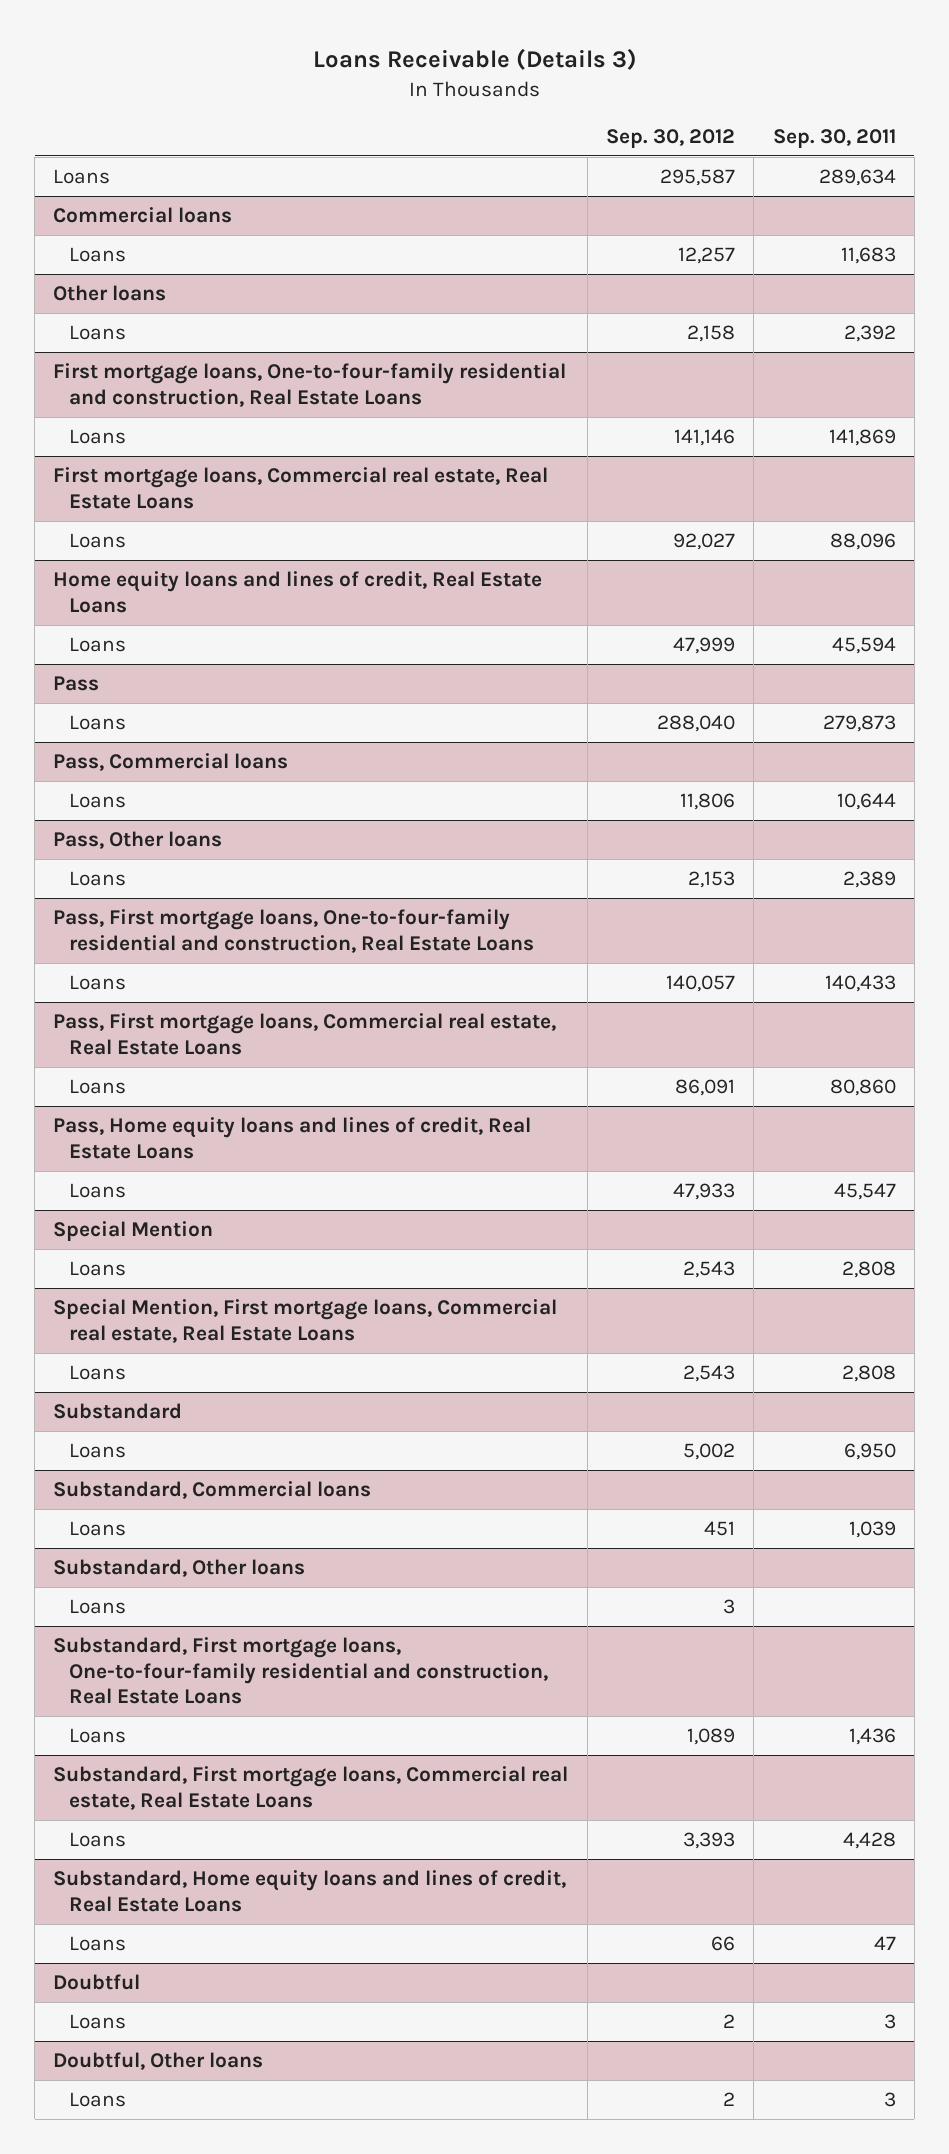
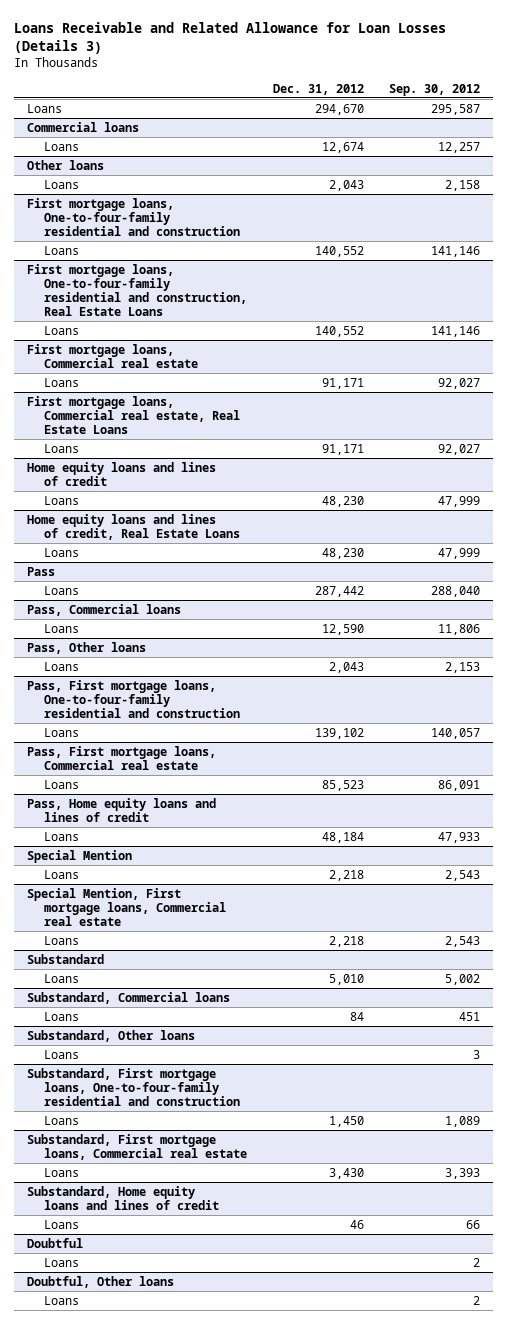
[312,48,637,71] Loans Receivable (Details 3) -> [14,21,447,55] Loans Receivable and Related Allowance for Loan Losses (Details 3)
[772,128,896,148] Sep. 30, 2011 -> none
none -> [272,83,364,95] Dec. 31, 2012
none -> [27,197,241,236] First mortgage loans, One-to-four-family residential and construction
none -> [44,245,80,255] Loans
none -> [27,343,199,368] First mortgage loans, Commercial real estate
none -> [44,377,80,387] Loans
none -> [27,461,217,486] Home equity loans and lines of credit
none -> [44,495,80,505] Loans
[53,909,534,953] Pass, First mortgage loans, One-to-four-family residential and construction, Real Estate Loans -> [27,679,241,718] Pass, First mortgage loans, One-to-four-family residential and construction
[53,1013,557,1055] Pass, First mortgage loans, Commercial real estate, Real Estate Loans -> [27,745,217,770] Pass, First mortgage loans, Commercial real estate
[53,1117,532,1159] Pass, Home equity loans and lines of credit, Real Estate Loans -> [27,797,217,822] Pass, Home equity loans and lines of credit
[53,1299,558,1343] Special Mention, First mortgage loans, Commercial real estate, Real Estate Loans -> [27,887,227,926] Special Mention, First mortgage loans, Commercial real estate
[53,1637,548,1705] Substandard, First mortgage loans, One-to-four-family residential and construction, Real Estate Loans -> [27,1067,241,1106] Substandard, First mortgage loans, One-to-four-family residential and construction
[53,1766,569,1810] Substandard, First mortgage loans, Commercial real estate, Real Estate Loans -> [27,1133,248,1160] Substandard, First mortgage loans, Commercial real estate
[53,1870,567,1912] Substandard, Home equity loans and lines of credit, Real Estate Loans -> [27,1185,220,1210] Substandard, Home equity loans and lines of credit

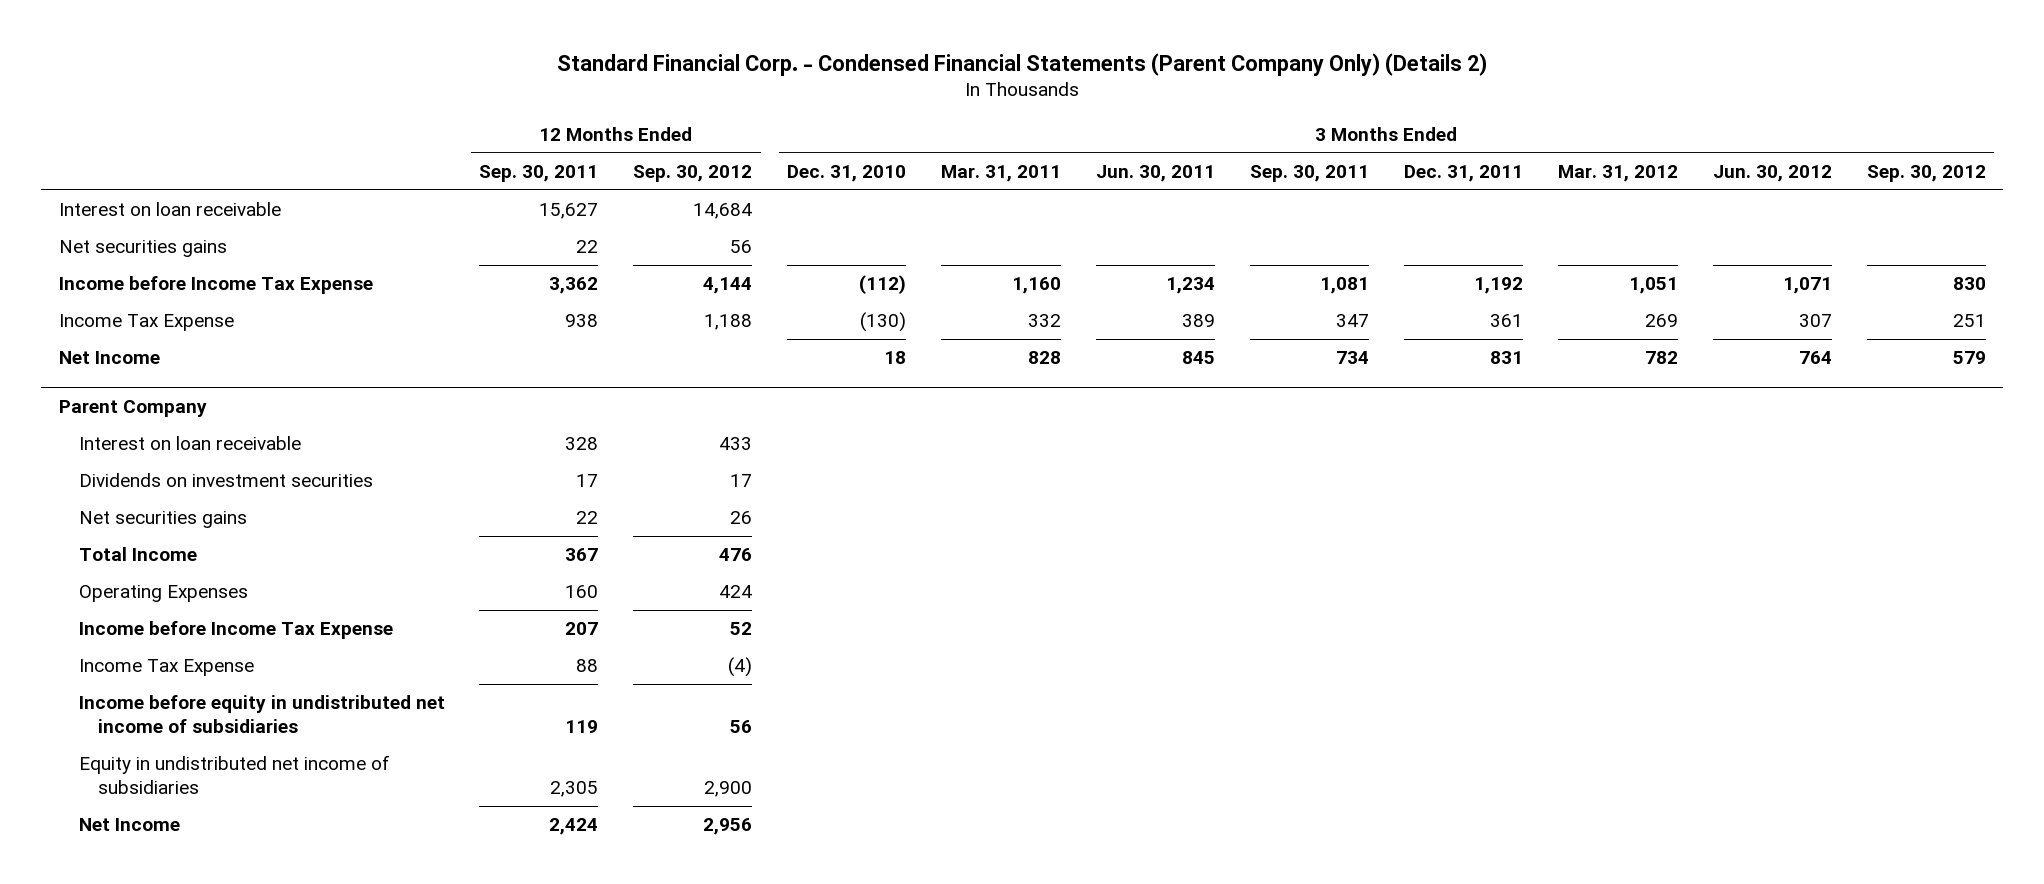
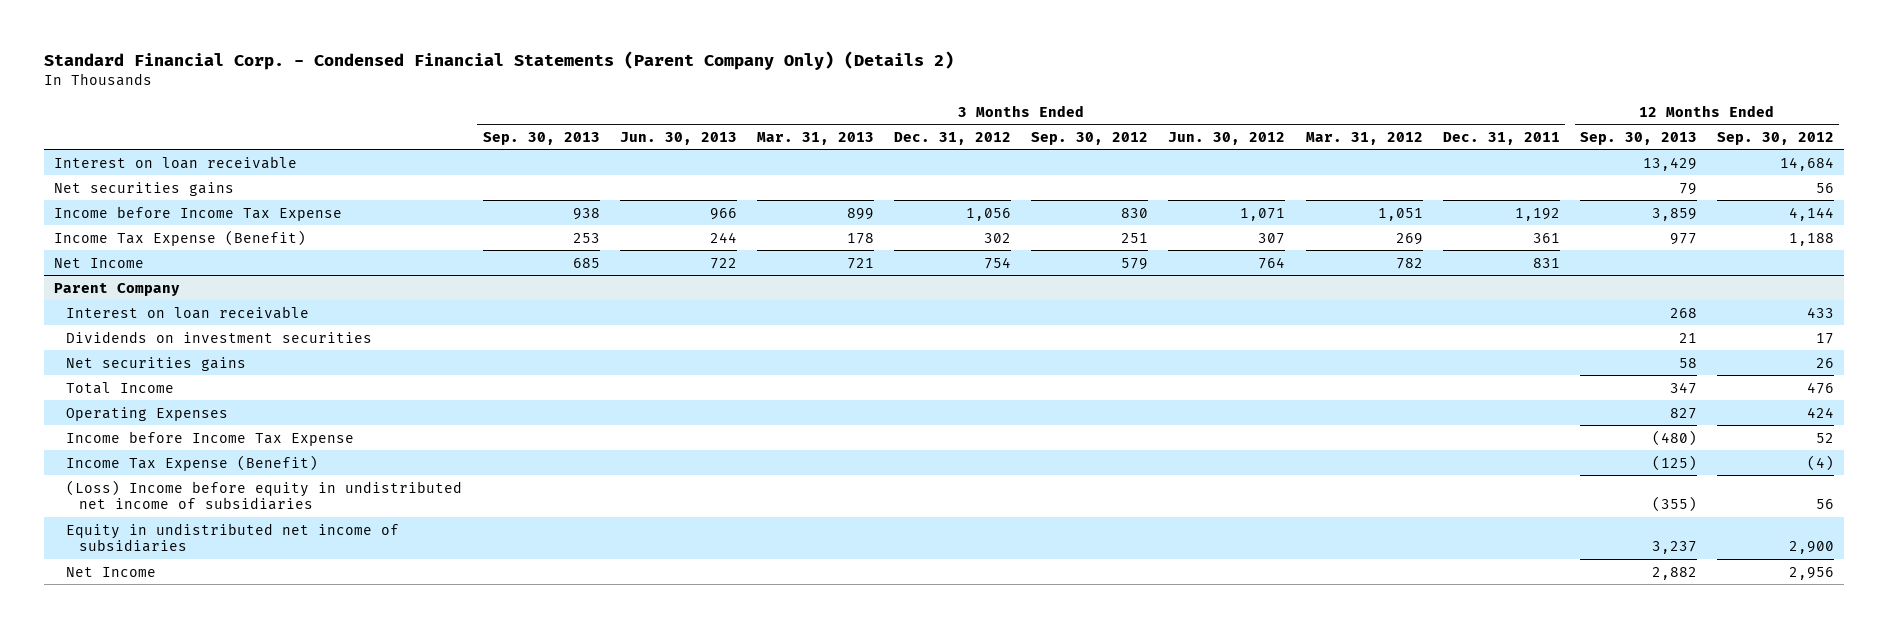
[479,164,599,182] Sep. 30, 2011 -> none
[787,164,907,182] Dec. 31, 2010 -> none
[941,164,1062,182] Mar. 31, 2011 -> none
[1096,164,1216,182] Jun. 30, 2011 -> none
[1249,164,1369,182] Sep. 30, 2011 -> none
none -> [482,131,600,145] Sep. 30, 2013
none -> [619,131,737,145] Jun. 30, 2013
none -> [756,131,874,145] Mar. 31, 2013
none -> [894,131,1012,145] Dec. 31, 2012
none -> [1580,131,1698,145] Sep. 30, 2013
[58,314,234,332] Income Tax Expense -> [53,229,306,246] Income Tax Expense (Benefit)
[78,659,254,677] Income Tax Expense -> [66,454,319,471] Income Tax Expense (Benefit)
[78,695,445,733] Income before equity in undistributed net income of subsidiaries -> [66,479,463,511] (Loss) Income before equity in undistributed net income of subsidiaries

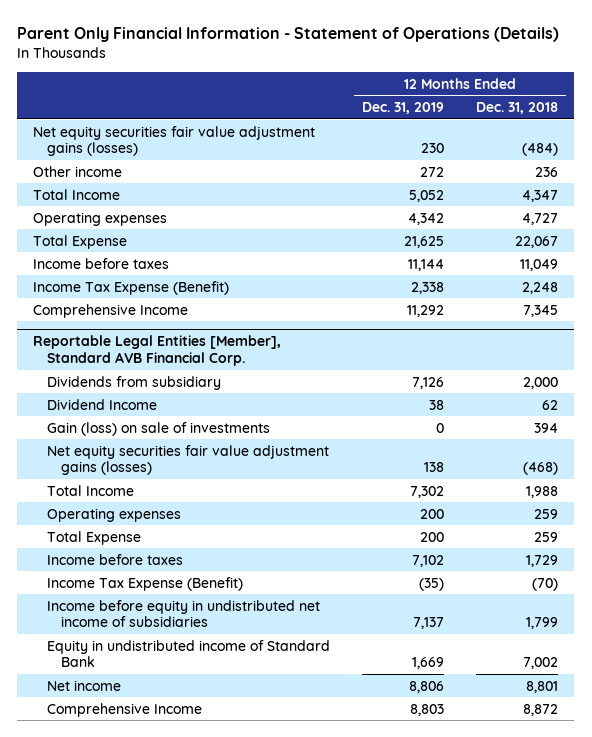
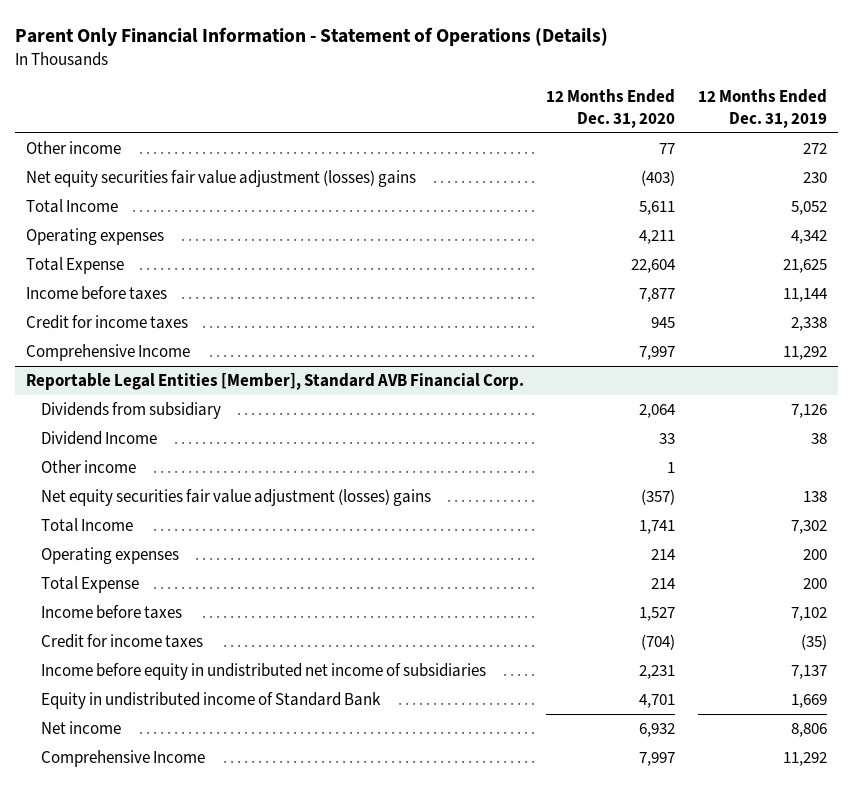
[476,102,559,115] Dec. 31, 2018 -> none
none -> [546,89,676,128] 12 Months Ended Dec. 31, 2020
[33,125,316,157] Net equity securities fair value adjustment gains (losses) -> none
none -> [26,170,417,188] Net equity securities fair value adjustment (losses) gains
[33,280,230,295] Income Tax Expense (Benefit) -> [26,315,189,330] Credit for income taxes
[47,421,271,436] Gain (loss) on sale of investments -> none
none -> [41,460,137,474] Other income
[47,444,330,476] Net equity securities fair value adjustment gains (losses) -> [41,489,432,507] Net equity securities fair value adjustment (losses) gains
[47,576,244,591] Income Tax Expense (Benefit) -> [41,634,204,649] Credit for income taxes
[410,703,445,716] 8,803 -> [782,752,827,767] 11,292

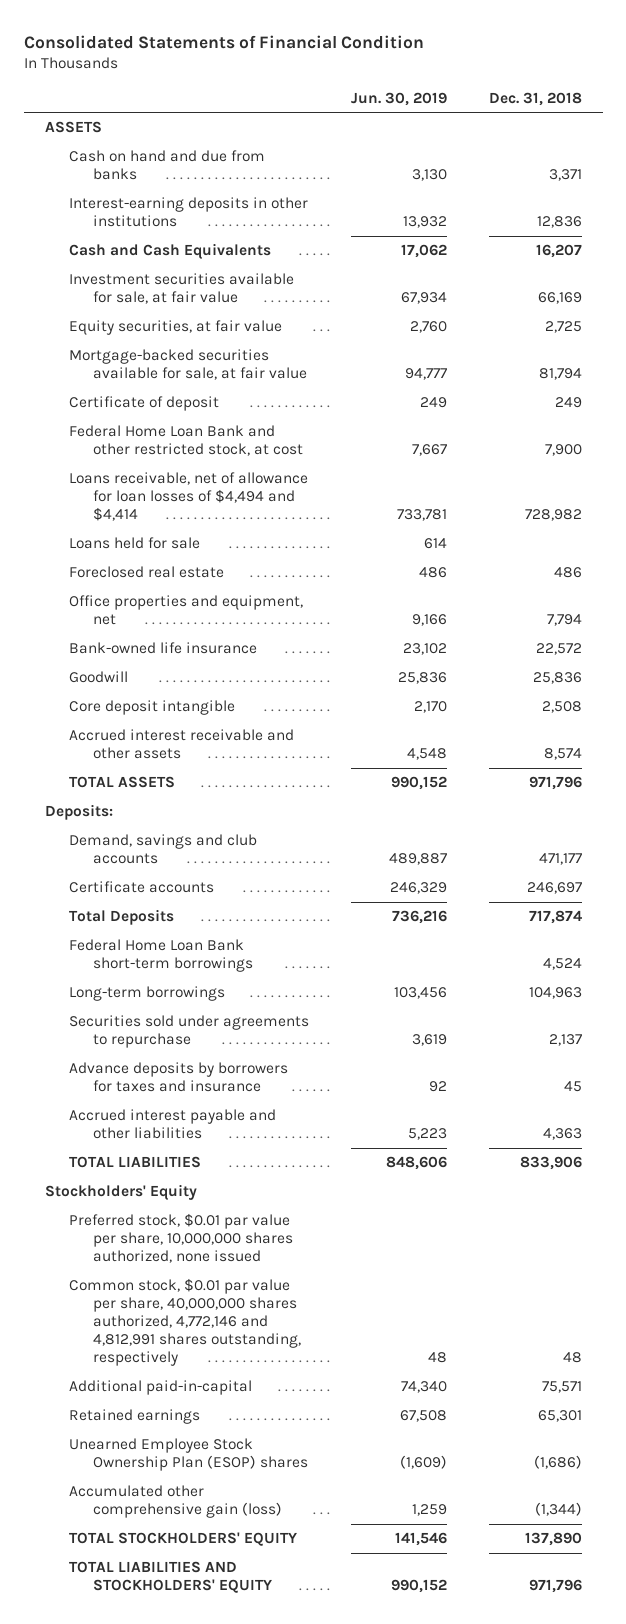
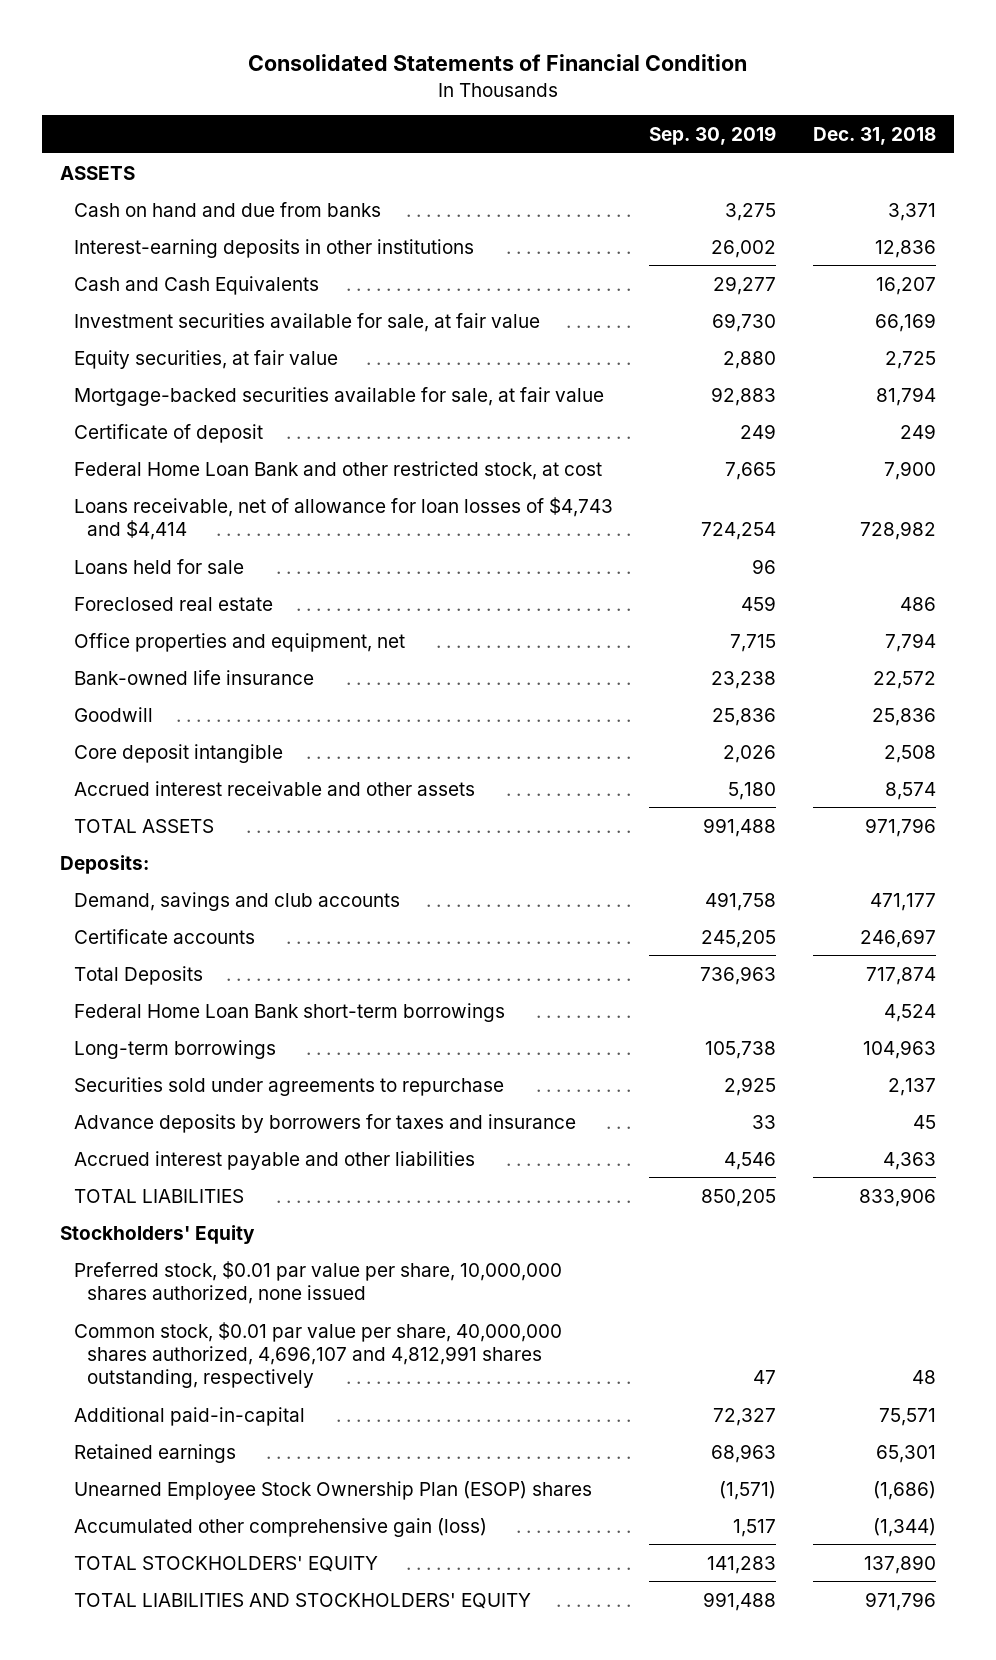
[350,91,447,106] Jun. 30, 2019 -> none
none -> [649,125,777,145] Sep. 30, 2019
[68,472,308,522] Loans receivable, net of allowance for loan losses of $4,494 and $4,414 -> [73,496,613,540] Loans receivable, net of allowance for loan losses of $4,743 and $4,414
[68,1278,302,1367] Common stock, $0.01 par value per share, 40,000,000 shares authorized, 4,772,146 and 4,812,991 shares outstanding, respectively -> [73,1321,562,1388] Common stock, $0.01 par value per share, 40,000,000 shares authorized, 4,696,107 and 4,812,991 shares outstanding, respectively

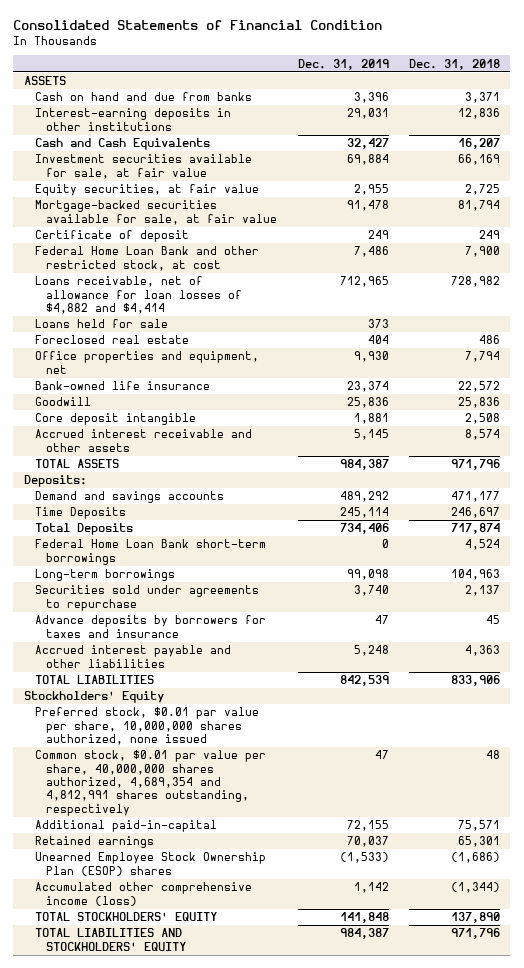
[649,125,777,145] Sep. 30, 2019 -> none
none -> [297,58,389,70] Dec. 31, 2019
[73,496,613,540] Loans receivable, net of allowance for loan losses of $4,743 and $4,414 -> [34,276,242,314] Loans receivable, net of allowance for loan losses of $4,882 and $4,414
[73,891,400,911] Demand, savings and club accounts -> [34,491,224,504] Demand and savings accounts
[73,928,255,944] Certificate accounts -> [34,507,126,520] Time Deposits
[73,1321,562,1388] Common stock, $0.01 par value per share, 40,000,000 shares authorized, 4,696,107 and 4,812,991 shares outstanding, respectively -> [34,750,266,816] Common stock, $0.01 par value per share, 40,000,000 shares authorized, 4,689,354 and 4,812,991 shares outstanding, respectively
[73,1517,487,1537] Accumulated other comprehensive gain (loss) -> [34,882,252,906] Accumulated other comprehensive income (loss)

